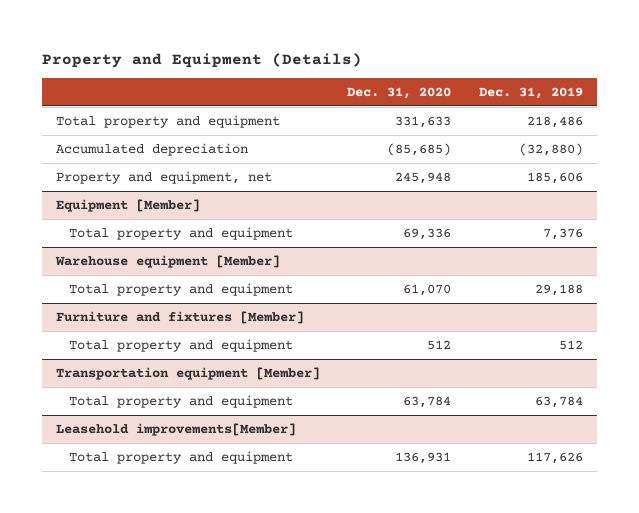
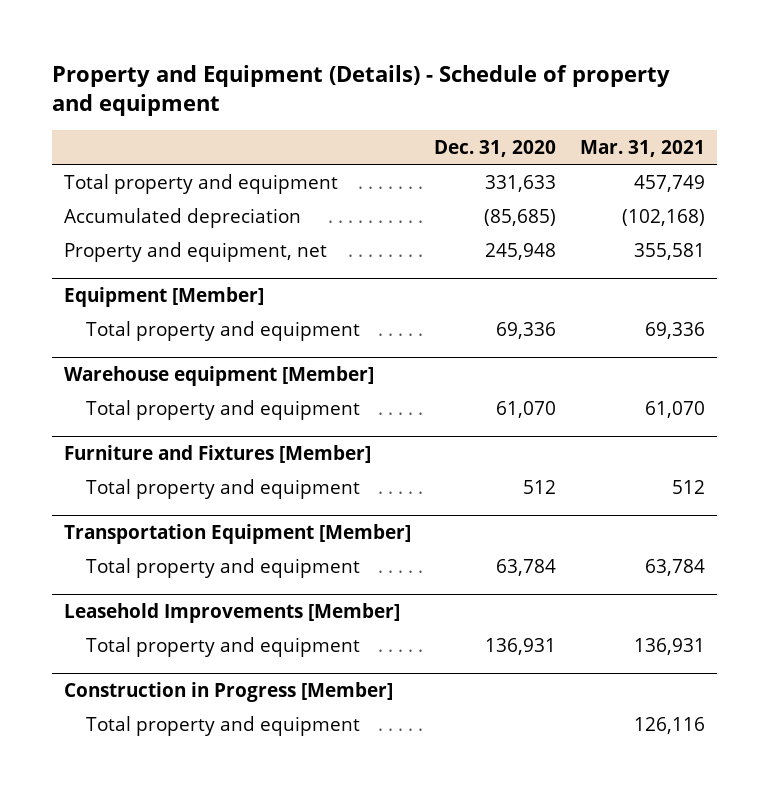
[42,52,363,68] Property and Equipment (Details) -> [52,64,671,117] Property and Equipment (Details) - Schedule of property and equipment
[479,86,584,99] Dec. 31, 2019 -> none
none -> [580,140,706,158] Mar. 31, 2021
[55,310,304,324] Furniture and fixtures [Member] -> [63,445,371,464] Furniture and Fixtures [Member]
[55,366,320,380] Transportation equipment [Member] -> [63,524,411,545] Transportation Equipment [Member]
[55,422,296,436] Leasehold improvements[Member] -> [63,603,400,624] Leasehold Improvements [Member]
none -> [63,682,393,703] Construction in Progress [Member]
none -> [85,715,360,736] Total property and equipment

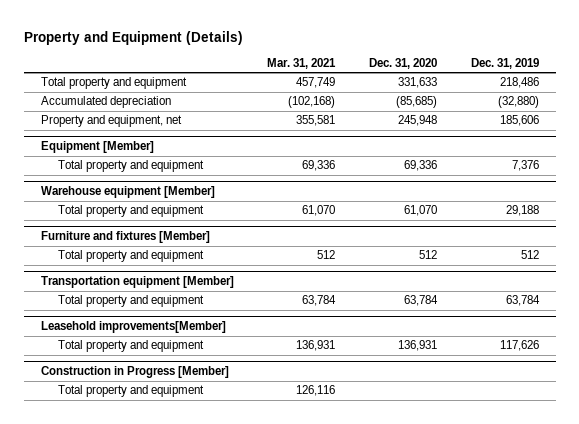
[52,64,671,117] Property and Equipment (Details) - Schedule of property and equipment -> [23,30,243,45] Property and Equipment (Details)
none -> [470,57,539,69] Dec. 31, 2019
[63,445,371,464] Furniture and Fixtures [Member] -> [40,231,210,244] Furniture and fixtures [Member]
[63,524,411,545] Transportation Equipment [Member] -> [40,276,234,289] Transportation equipment [Member]
[63,603,400,624] Leasehold Improvements [Member] -> [40,321,226,334] Leasehold improvements[Member]

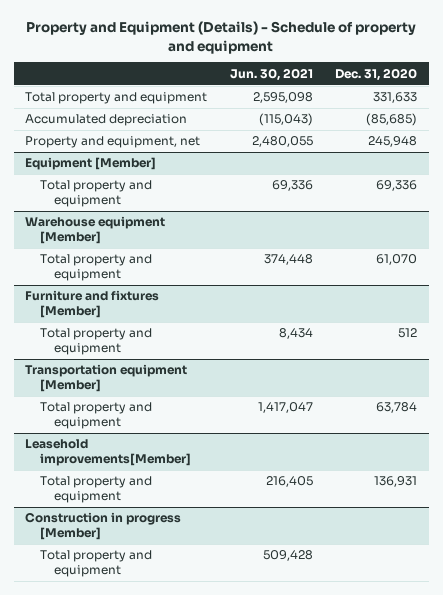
[23,30,243,45] Property and Equipment (Details) -> [26,21,417,54] Property and Equipment (Details) - Schedule of property and equipment
[267,57,337,69] Mar. 31, 2021 -> none
[470,57,539,69] Dec. 31, 2019 -> none
none -> [229,67,313,81] Jun. 30, 2021
[40,366,229,379] Construction in Progress [Member] -> [25,512,182,541] Construction in progress [Member]

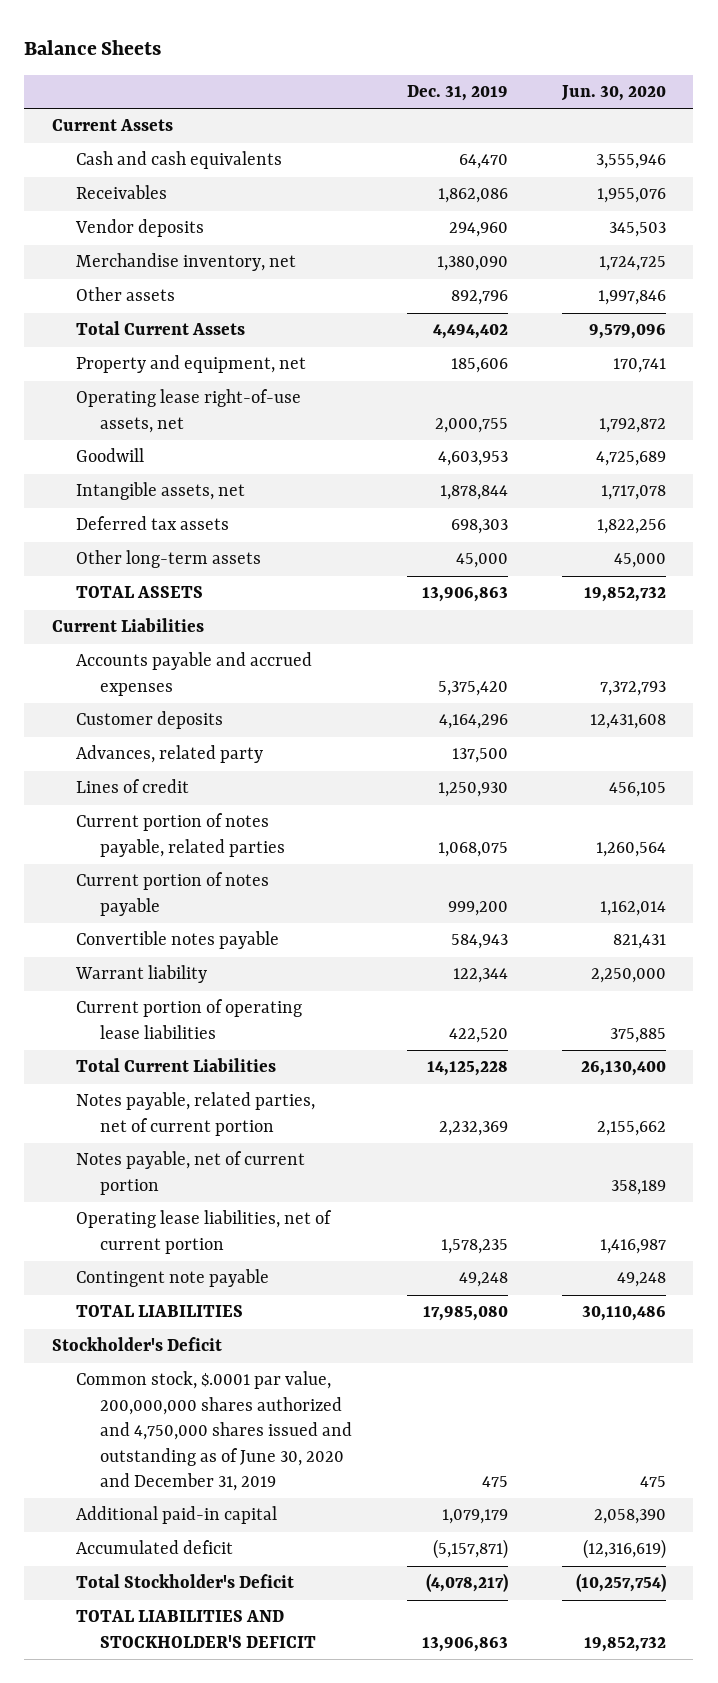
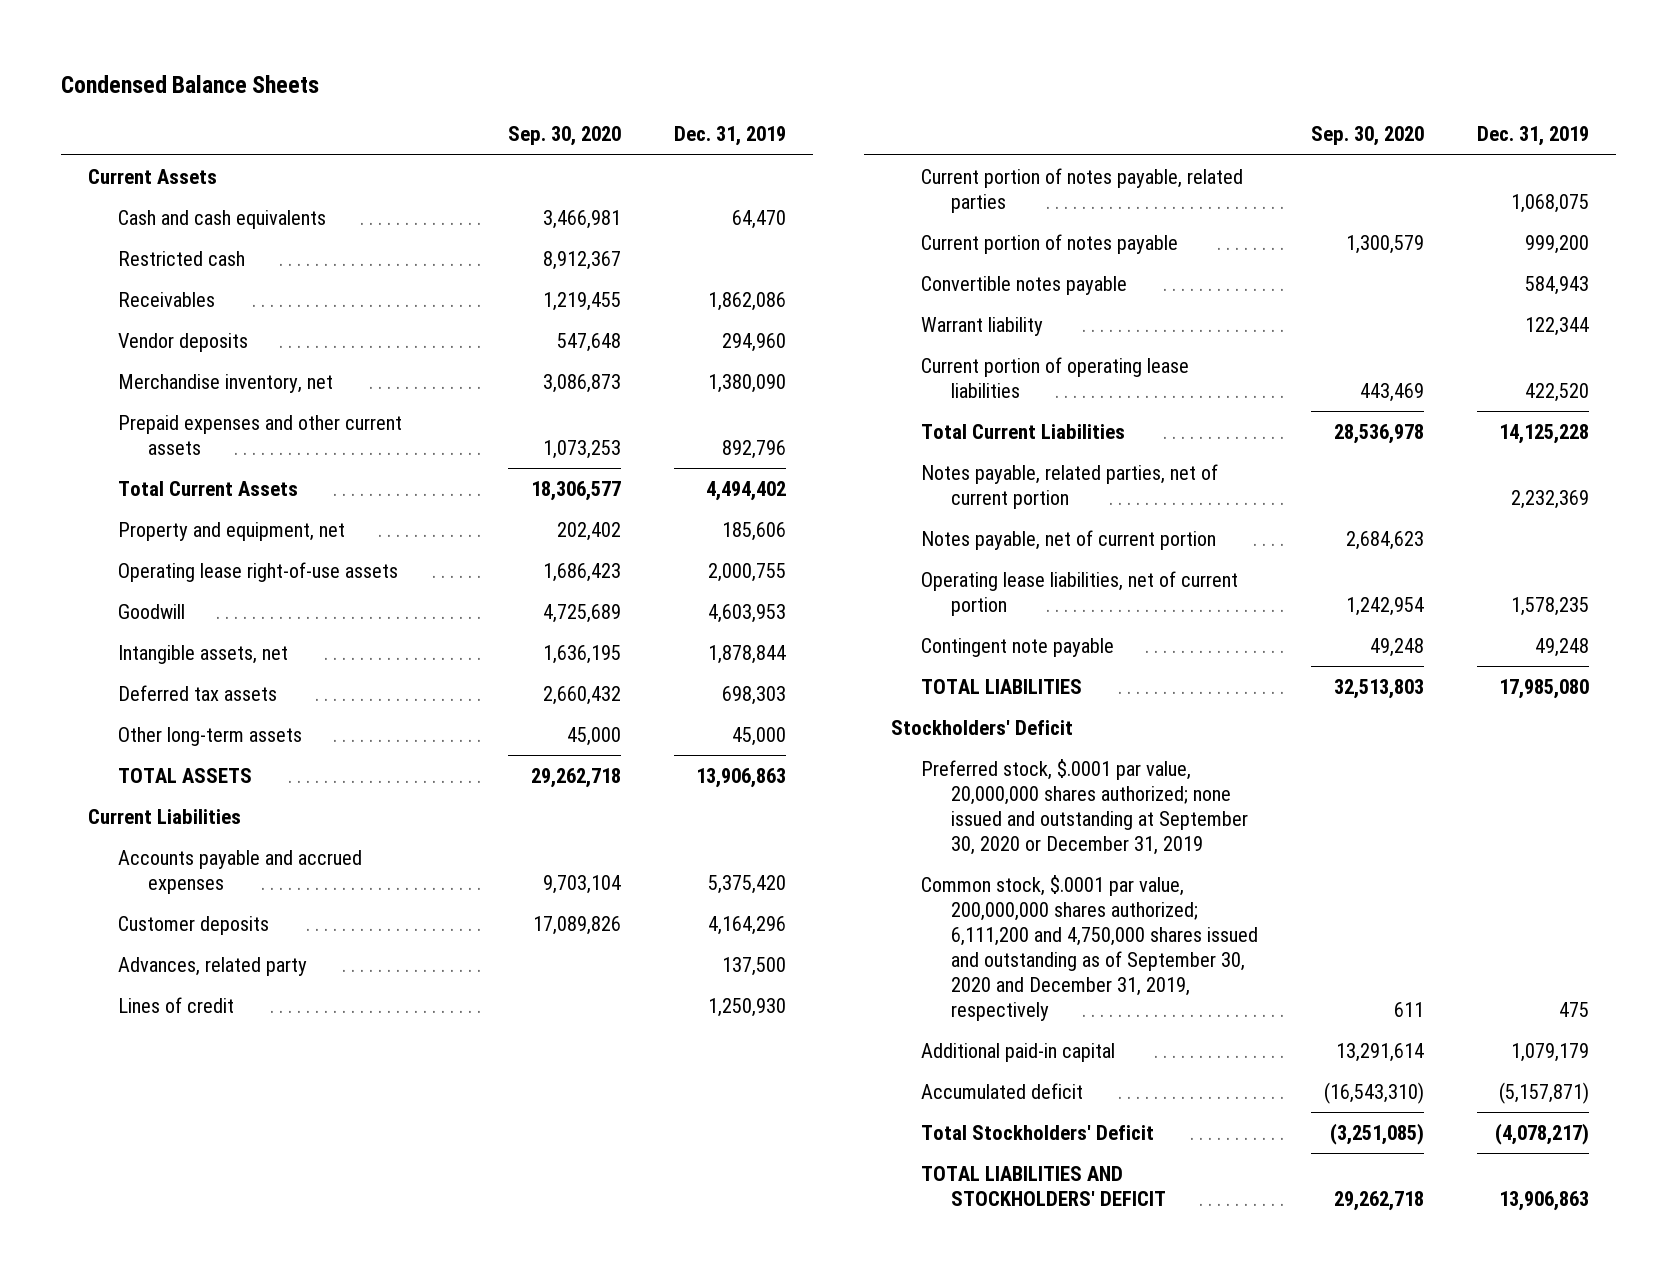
[24,39,162,55] Balance Sheets -> [61,74,320,93] Condensed Balance Sheets
[561,84,667,101] Jun. 30, 2020 -> none
none -> [507,126,621,147] Sep. 30, 2020
none -> [117,250,245,266] Restricted cash
[75,287,175,302] Other assets -> [117,414,402,455] Prepaid expenses and other current assets
[75,389,301,433] Operating lease right-of-use assets, net -> [117,561,398,582] Operating lease right-of-use assets
[51,1337,222,1352] Stockholder's Deficit -> [890,719,1073,735] Stockholders' Deficit
none -> [920,758,1248,855] Preferred stock, $.0001 par value, 20,000,000 shares authorized; none issued and outstanding at September 30, 2020 or December 31, 2019
[75,1371,353,1492] Common stock, $.0001 par value, 200,000,000 shares authorized and 4,750,000 shares issued and outstanding as of June 30, 2020 and December 31, 2019 -> [920,874,1258,1021] Common stock, $.0001 par value, 200,000,000 shares authorized; 6,111,200 and 4,750,000 shares issued and outstanding as of September 30, 2020 and December 31, 2019, respectively
[75,1574,294,1589] Total Stockholder's Deficit -> [920,1124,1154,1140] Total Stockholders' Deficit
[75,1610,317,1648] TOTAL LIABILITIES AND STOCKHOLDER'S DEFICIT -> [920,1165,1166,1206] TOTAL LIABILITIES AND STOCKHOLDERS' DEFICIT

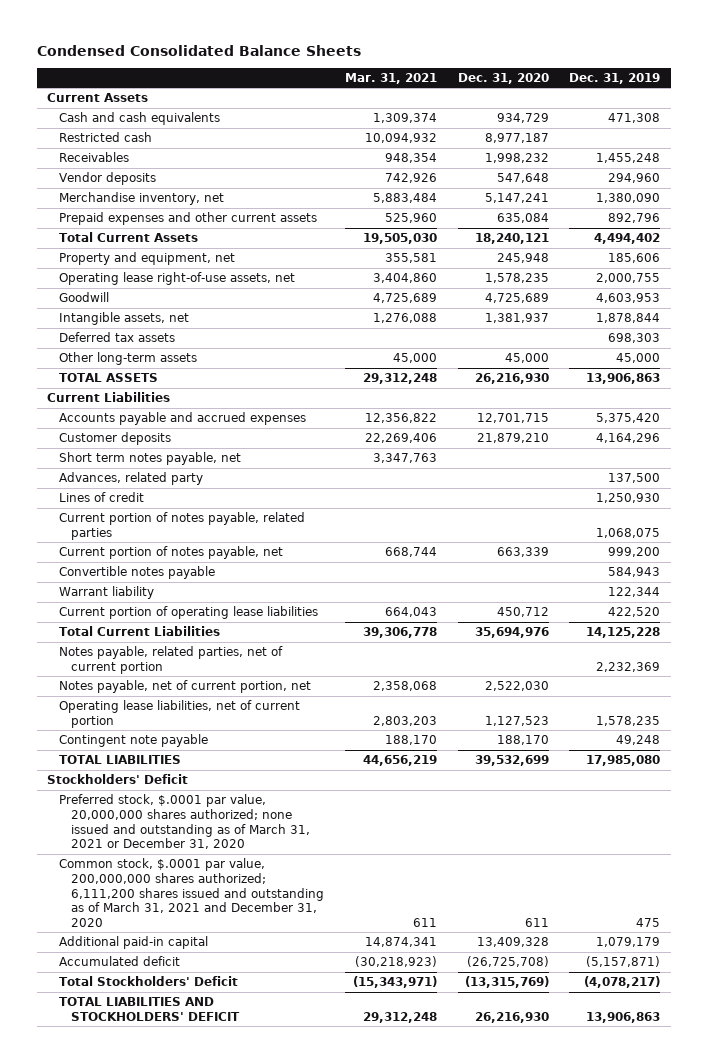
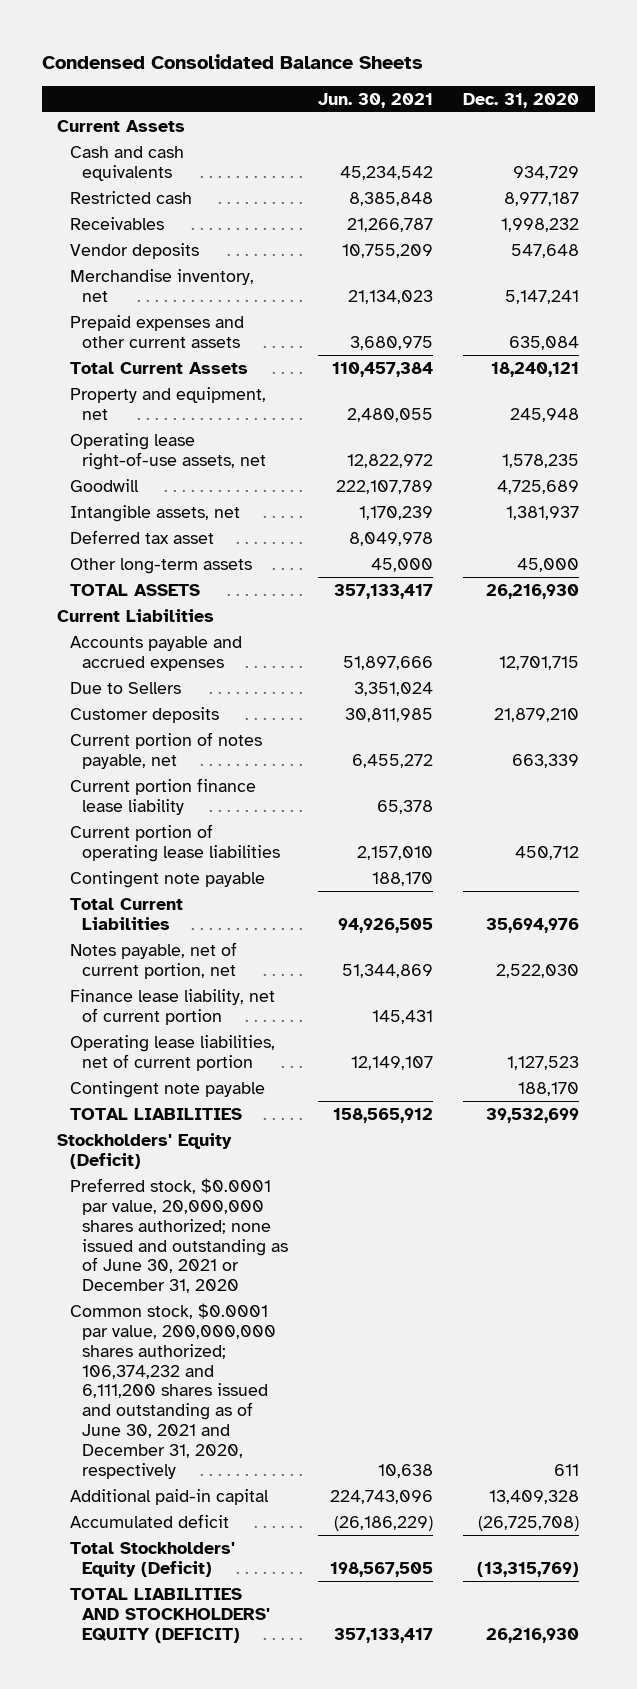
[344,72,437,84] Mar. 31, 2021 -> none
[569,72,661,84] Dec. 31, 2019 -> none
none -> [318,92,434,108] Jun. 30, 2021
[59,332,176,343] Deferred tax assets -> [69,529,214,544] Deferred tax asset
none -> [69,681,181,694] Due to Sellers
[59,452,242,466] Short term notes payable, net -> none
[59,472,204,486] Advances, related party -> none
[59,492,145,503] Lines of credit -> none
[59,512,306,540] Current portion of notes payable, related parties -> none
[59,566,216,580] Convertible notes payable -> none
[59,586,155,600] Warrant liability -> none
none -> [69,777,256,815] Current portion finance lease liability
none -> [69,870,265,888] Contingent note payable
[59,646,284,674] Notes payable, related parties, net of current portion -> none
none -> [69,988,275,1025] Finance lease liability, net of current portion
[47,774,189,785] Stockholders' Deficit -> [57,1132,233,1169] Stockholders' Equity (Deficit)
[59,794,310,850] Preferred stock, $.0001 par value, 20,000,000 shares authorized; none issued and outstanding as of March 31, 2021 or December 31, 2020 -> [69,1177,289,1294] Preferred stock, $0.0001 par value, 20,000,000 shares authorized; none issued and outstanding as of June 30, 2021 or December 31, 2020
[59,858,324,928] Common stock, $.0001 par value, 200,000,000 shares authorized; 6,111,200 shares issued and outstanding as of March 31, 2021 and December 31, 2020 -> [69,1302,277,1480] Common stock, $0.0001 par value, 200,000,000 shares authorized; 106,374,232 and 6,111,200 shares issued and outstanding as of June 30, 2021 and December 31, 2020, respectively
[59,976,239,987] Total Stockholders' Deficit -> [69,1541,235,1577] Total Stockholders' Equity (Deficit)
[59,997,240,1021] TOTAL LIABILITIES AND STOCKHOLDERS' DEFICIT -> [69,1587,271,1643] TOTAL LIABILITIES AND STOCKHOLDERS' EQUITY (DEFICIT)

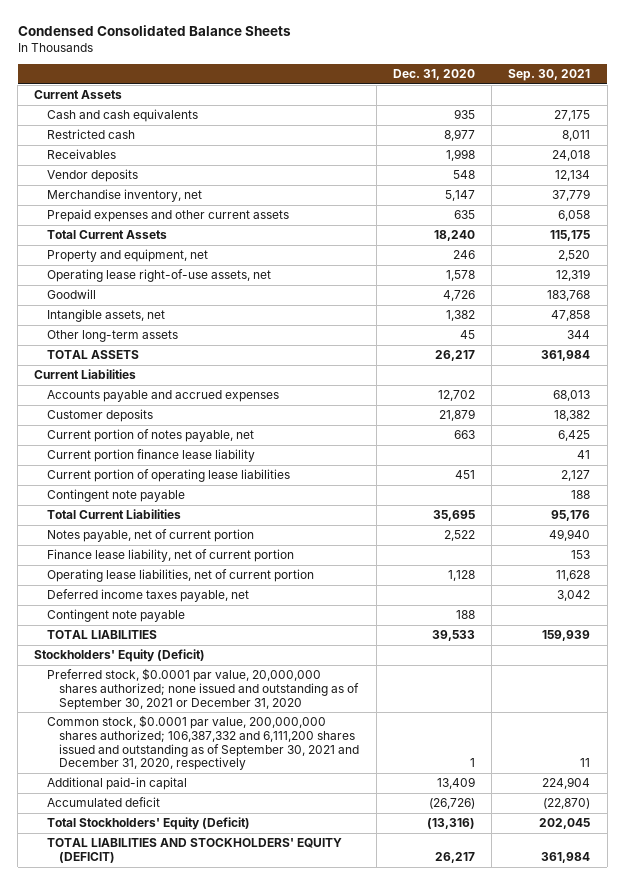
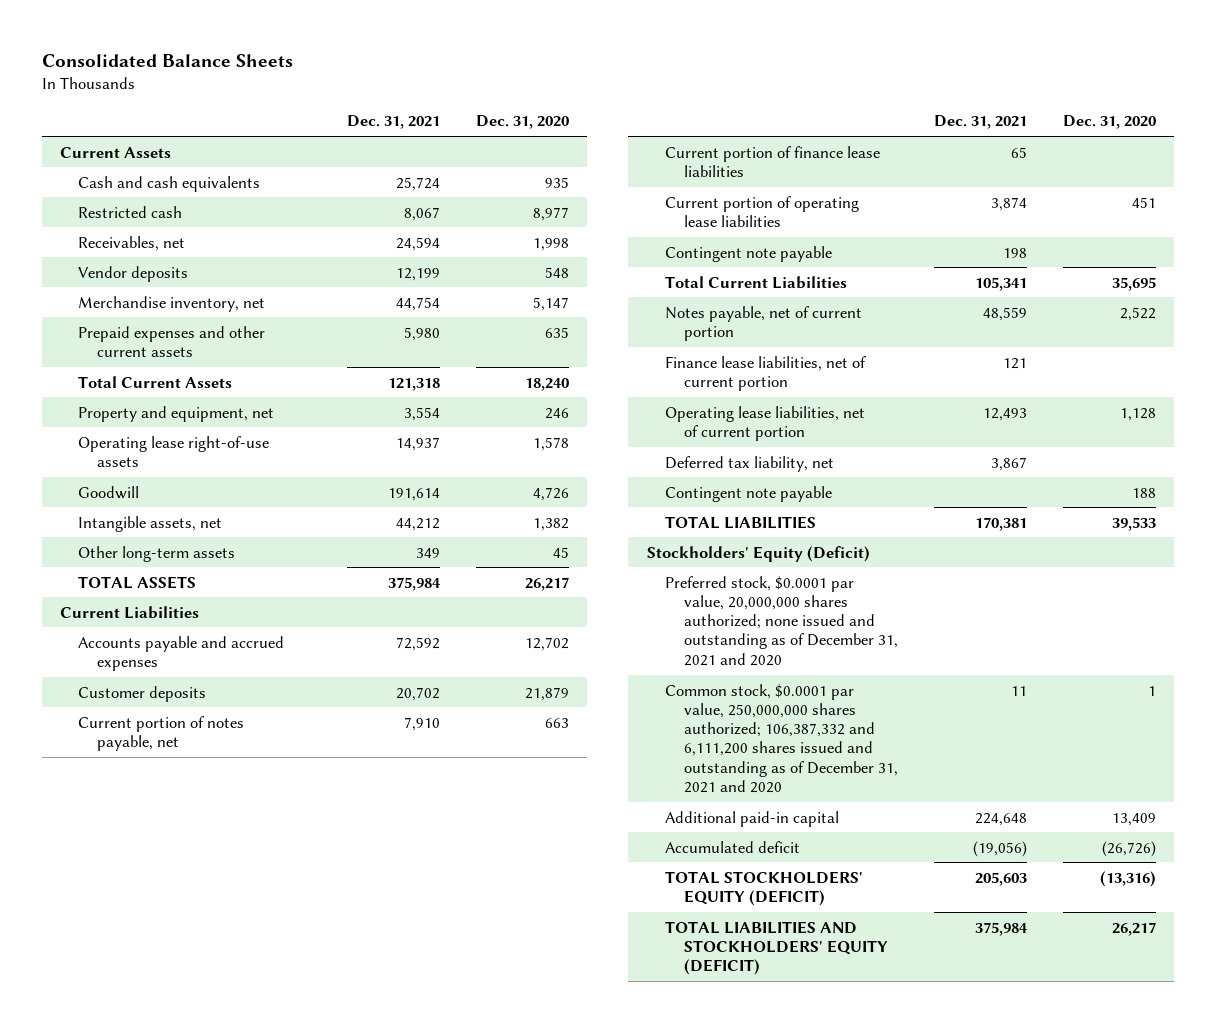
[17,24,291,36] Condensed Consolidated Balance Sheets -> [41,54,293,68] Consolidated Balance Sheets
[508,68,591,81] Sep. 30, 2021 -> none
none -> [347,115,441,130] Dec. 31, 2021
[46,149,116,160] Receivables -> [78,235,186,251] Receivables, net
[46,269,271,283] Operating lease right-of-use assets, net -> [78,435,270,467] Operating lease right-of-use assets
[46,449,255,463] Current portion finance lease liability -> [665,145,881,177] Current portion of finance lease liabilities
[46,549,294,563] Finance lease liability, net of current portion -> [665,355,867,391] Finance lease liabilities, net of current portion
[46,589,249,603] Deferred income taxes payable, net -> [665,455,835,472] Deferred tax liability, net
[46,668,360,710] Preferred stock, $0.0001 par value, 20,000,000 shares authorized; none issued and outstanding as of September 30, 2021 or December 31, 2020 -> [665,575,898,666] Preferred stock, $0.0001 par value, 20,000,000 shares authorized; none issued and outstanding as of December 31, 2021 and 2020
[46,715,360,771] Common stock, $0.0001 par value, 200,000,000 shares authorized; 106,387,332 and 6,111,200 shares issued and outstanding as of September 30, 2021 and December 31, 2020, respectively -> [665,683,898,793] Common stock, $0.0001 par value, 250,000,000 shares authorized; 106,387,332 and 6,111,200 shares issued and outstanding as of December 31, 2021 and 2020
[46,817,250,831] Total Stockholders' Equity (Deficit) -> [665,870,864,906] TOTAL STOCKHOLDERS' EQUITY (DEFICIT)

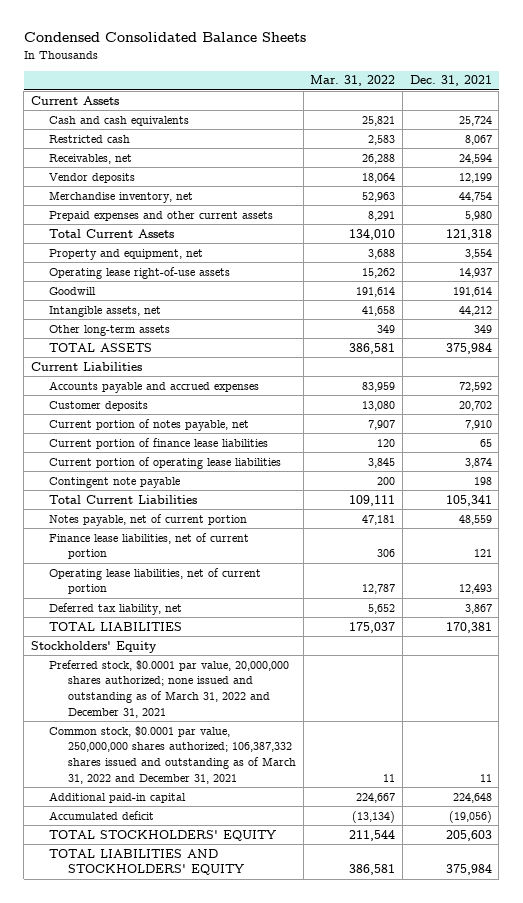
[41,54,293,68] Consolidated Balance Sheets -> [23,32,306,43] Condensed Consolidated Balance Sheets
[476,115,570,130] Dec. 31, 2020 -> none
none -> [310,75,396,87] Mar. 31, 2022
[665,485,833,502] Contingent note payable -> none
[646,545,870,562] Stockholders' Equity (Deficit) -> [30,640,157,653] Stockholders' Equity
[665,575,898,666] Preferred stock, $0.0001 par value, 20,000,000 shares authorized; none issued and outstanding as of December 31, 2021 and 2020 -> [49,659,290,718] Preferred stock, $0.0001 par value, 20,000,000 shares authorized; none issued and outstanding as of March 31, 2022 and December 31, 2021
[665,683,898,793] Common stock, $0.0001 par value, 250,000,000 shares authorized; 106,387,332 and 6,111,200 shares issued and outstanding as of December 31, 2021 and 2020 -> [49,725,296,784] Common stock, $0.0001 par value, 250,000,000 shares authorized; 106,387,332 shares issued and outstanding as of March 31, 2022 and December 31, 2021
[665,870,864,906] TOTAL STOCKHOLDERS' EQUITY (DEFICIT) -> [49,829,277,841] TOTAL STOCKHOLDERS' EQUITY
[665,920,888,976] TOTAL LIABILITIES AND STOCKHOLDERS' EQUITY (DEFICIT) -> [49,848,244,876] TOTAL LIABILITIES AND STOCKHOLDERS' EQUITY

